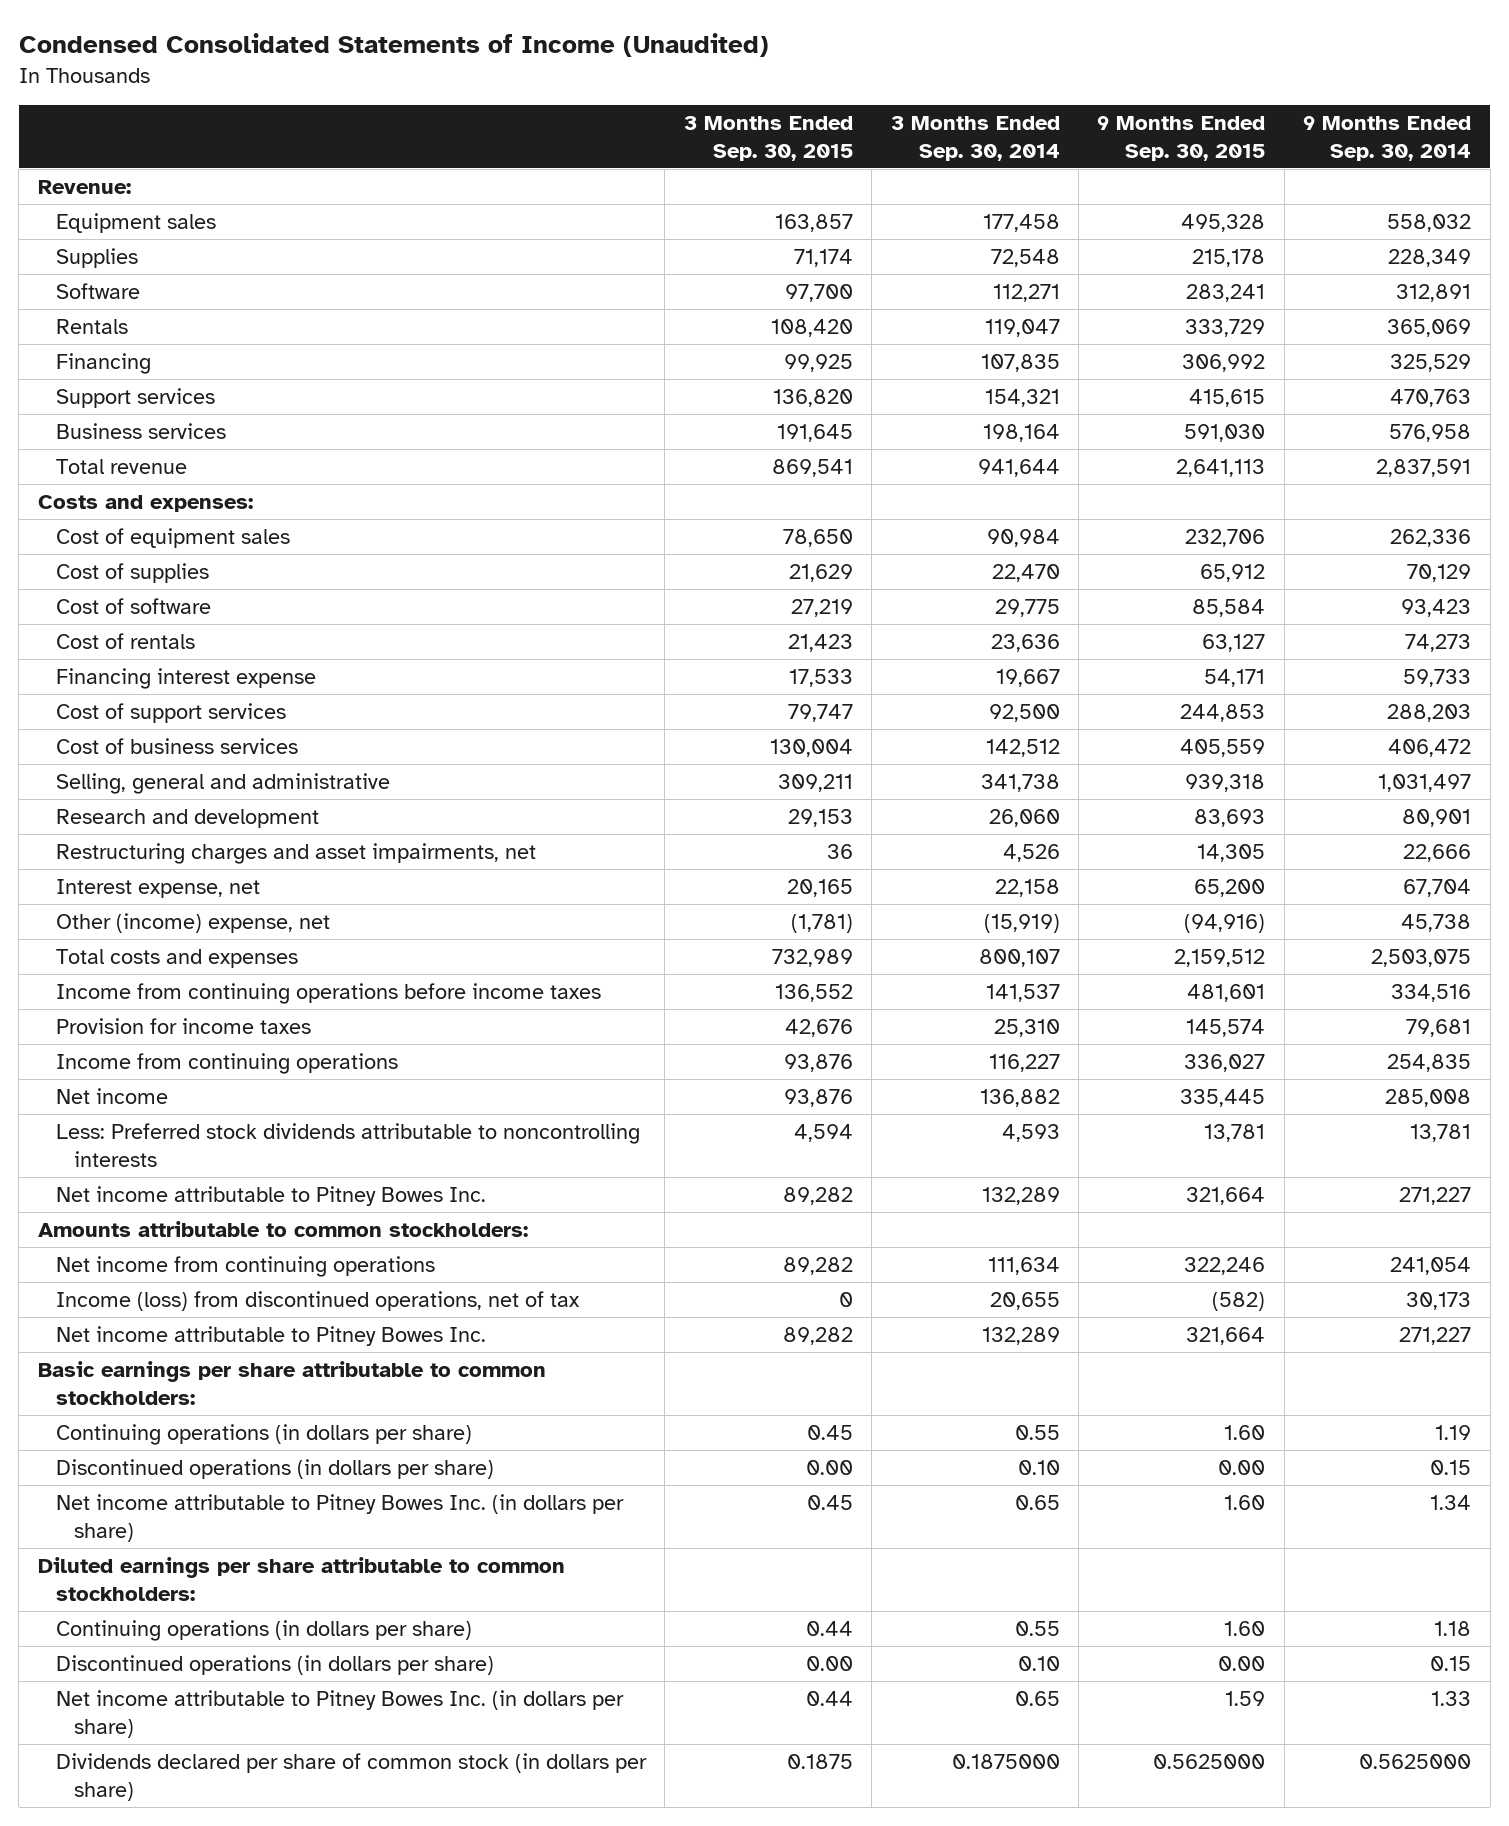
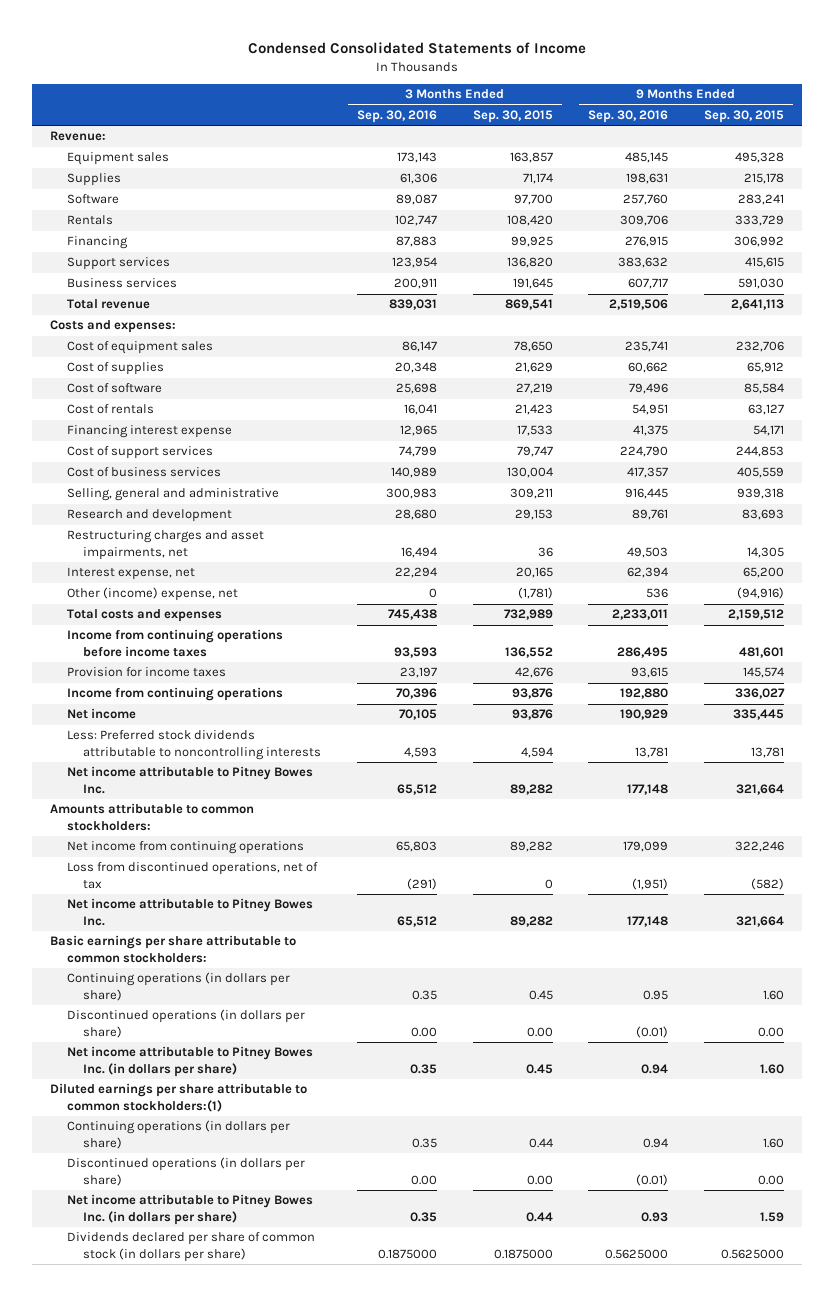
[18,32,769,57] Condensed Consolidated Statements of Income (Unaudited) -> [248,41,587,54] Condensed Consolidated Statements of Income
[890,115,1060,161] 3 Months Ended Sep. 30, 2014 -> none
[1303,115,1472,161] 9 Months Ended Sep. 30, 2014 -> none
none -> [356,109,437,123] Sep. 30, 2016
none -> [588,109,669,123] Sep. 30, 2016
[55,1291,580,1312] Income (loss) from discontinued operations, net of tax -> [66,862,318,889] Loss from discontinued operations, net of tax
[37,1557,565,1602] Diluted earnings per share attributable to common stockholders: -> [50,1083,308,1112] Diluted earnings per share attributable to common stockholders:(1)
[786,1754,853,1770] 0.1875 -> [493,1248,553,1259] 0.1875000

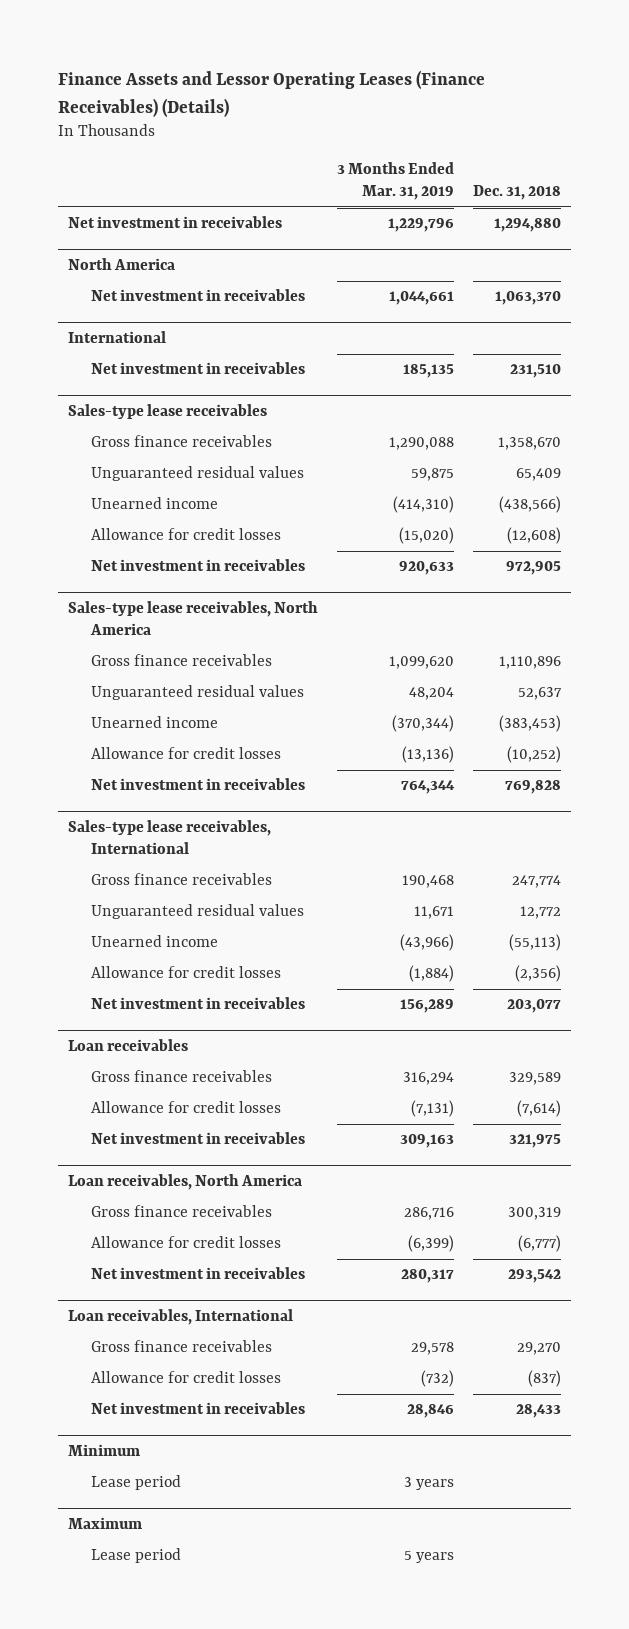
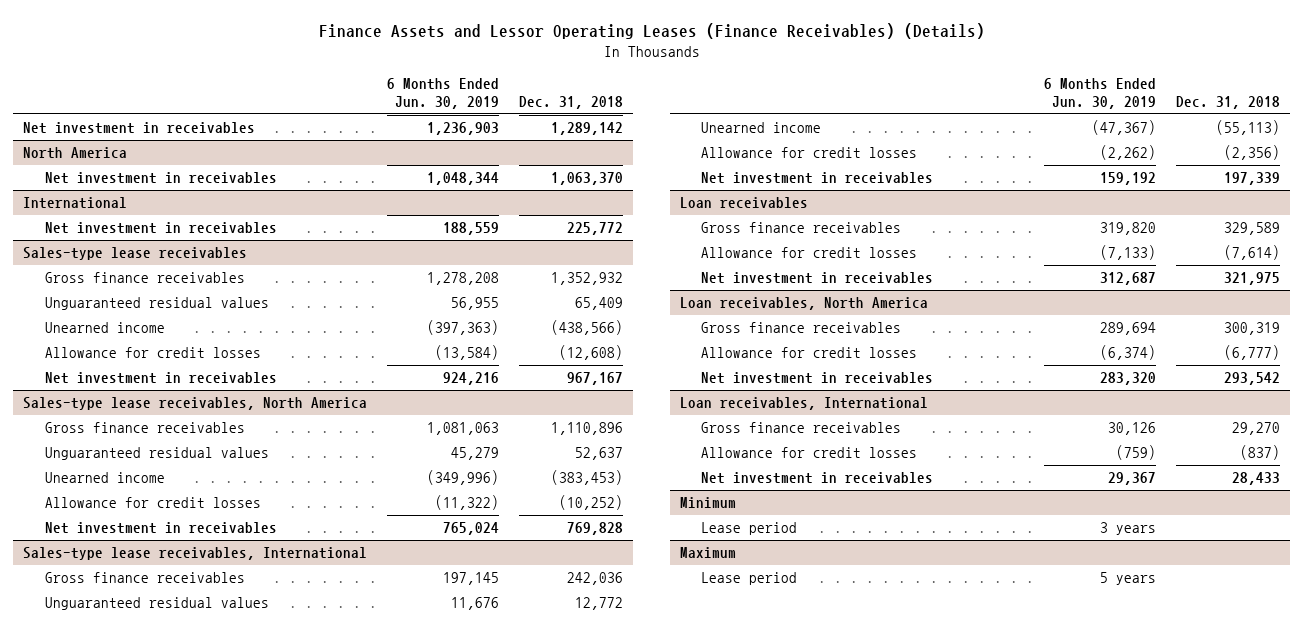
[337,162,455,201] 3 Months Ended Mar. 31, 2019 -> none
none -> [387,77,500,109] 6 Months Ended Jun. 30, 2019
[494,218,562,233] 1,294,880 -> [551,122,624,136] 1,289,142
[510,364,562,379] 231,510 -> [567,222,624,236] 225,772
[498,437,562,451] 1,358,670 -> [551,272,624,286] 1,352,932
[506,561,562,576] 972,905 -> [567,372,624,386] 967,167
[512,875,562,889] 247,774 -> [567,572,624,586] 242,036
[507,999,562,1014] 203,077 -> [1223,172,1280,186] 197,339

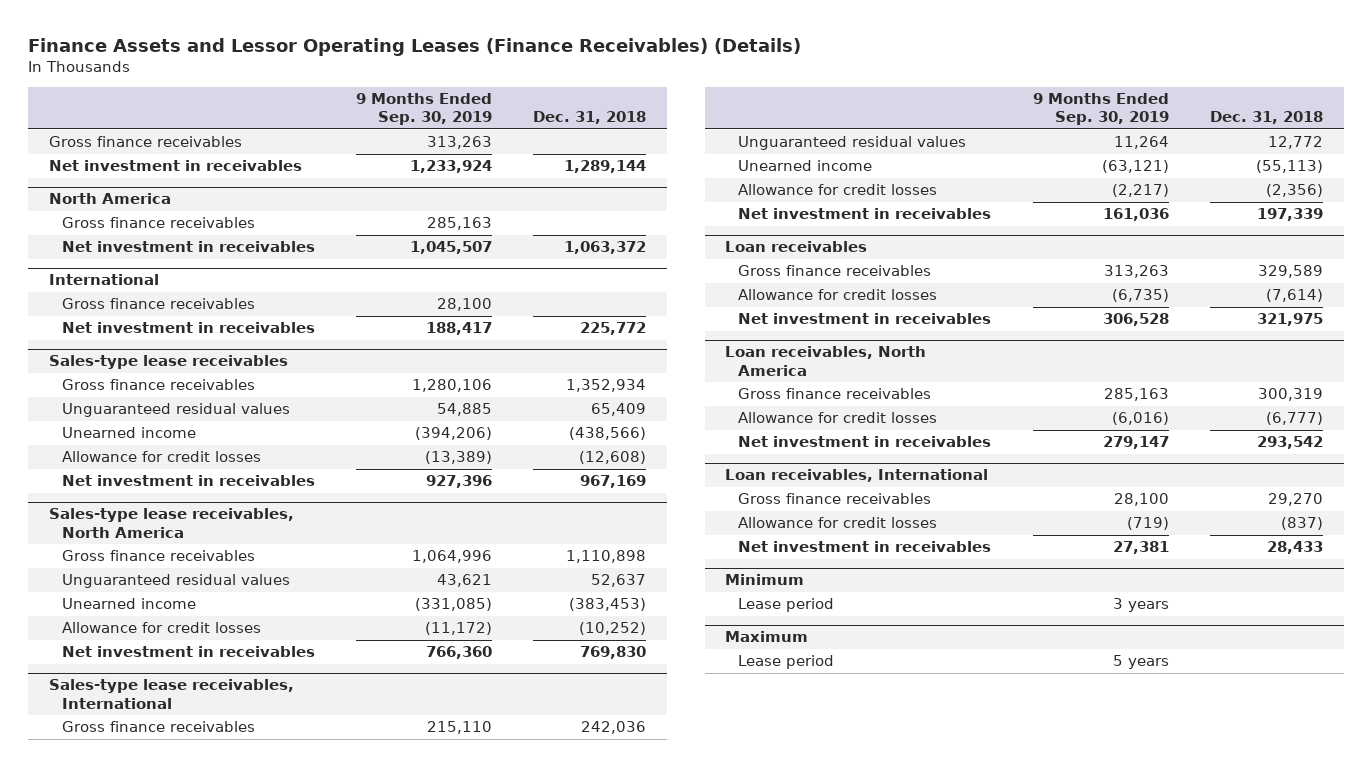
[387,77,500,109] 6 Months Ended Jun. 30, 2019 -> none
none -> [356,93,493,126] 9 Months Ended Sep. 30, 2019
none -> [48,136,242,148] Gross finance receivables
[551,122,624,136] 1,289,142 -> [564,160,647,174] 1,289,144
none -> [61,217,255,229] Gross finance receivables
[551,172,624,186] 1,063,370 -> [564,241,647,255] 1,063,372
none -> [61,298,255,310] Gross finance receivables
[551,272,624,286] 1,352,932 -> [566,379,647,393] 1,352,934
[567,372,624,386] 967,167 -> [580,475,647,489] 967,169
[551,422,624,436] 1,110,896 -> [566,550,647,564] 1,110,898
[567,522,624,536] 769,828 -> [580,646,647,660] 769,830

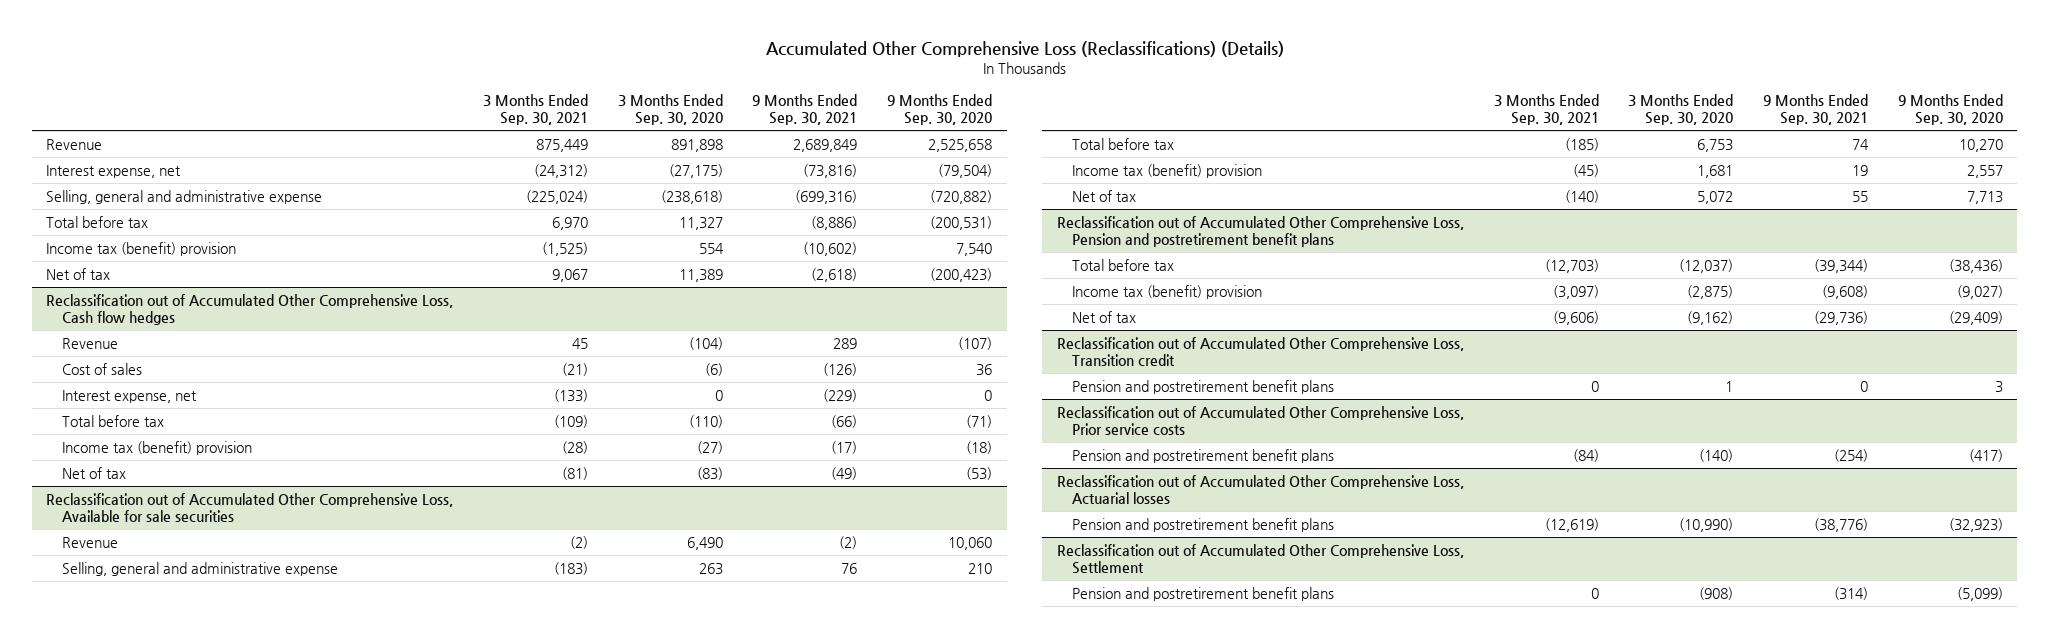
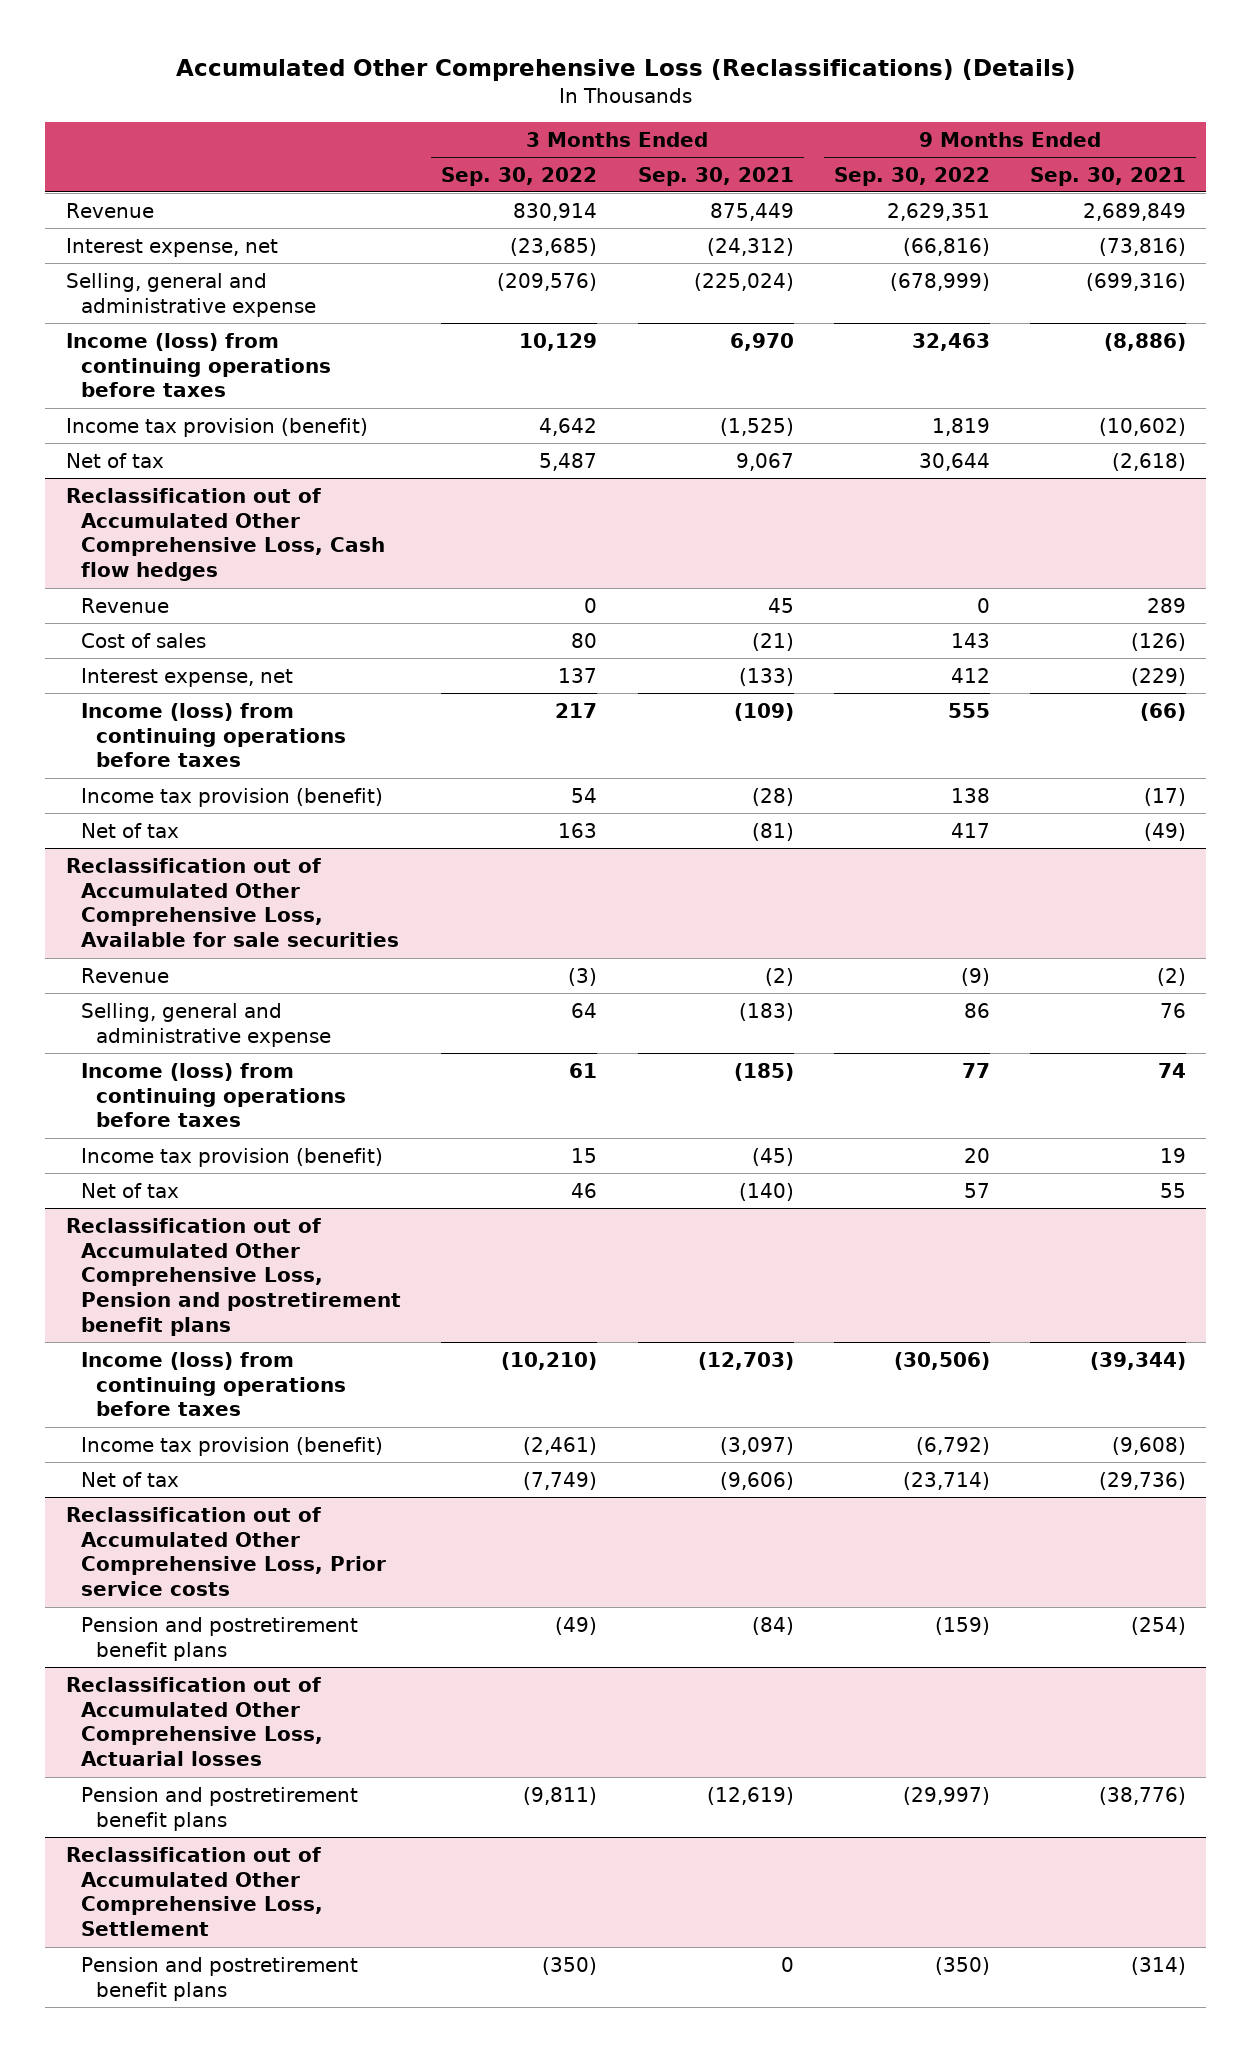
[617,93,723,126] 3 Months Ended Sep. 30, 2020 -> none
[887,93,993,126] 9 Months Ended Sep. 30, 2020 -> none
none -> [441,166,598,186] Sep. 30, 2022
none -> [833,166,990,186] Sep. 30, 2022
[46,216,149,229] Total before tax -> [65,332,331,398] Income (loss) from continuing operations before taxes
[46,242,237,257] Income tax (benefit) provision -> [65,417,368,437] Income tax provision (benefit)
[61,415,164,428] Total before tax -> [80,702,347,768] Income (loss) from continuing operations before taxes
[61,441,252,456] Income tax (benefit) provision -> [80,787,383,807] Income tax provision (benefit)
[1072,138,1175,151] Total before tax -> [80,1062,347,1128] Income (loss) from continuing operations before taxes
[1072,164,1263,179] Income tax (benefit) provision -> [80,1147,383,1167] Income tax provision (benefit)
[1072,259,1175,272] Total before tax -> [80,1351,347,1417] Income (loss) from continuing operations before taxes
[1072,285,1263,300] Income tax (benefit) provision -> [80,1436,383,1456] Income tax provision (benefit)
[1057,337,1465,367] Reclassification out of Accumulated Other Comprehensive Loss, Transition credit -> none
[1072,380,1335,395] Pension and postretirement benefit plans -> none

